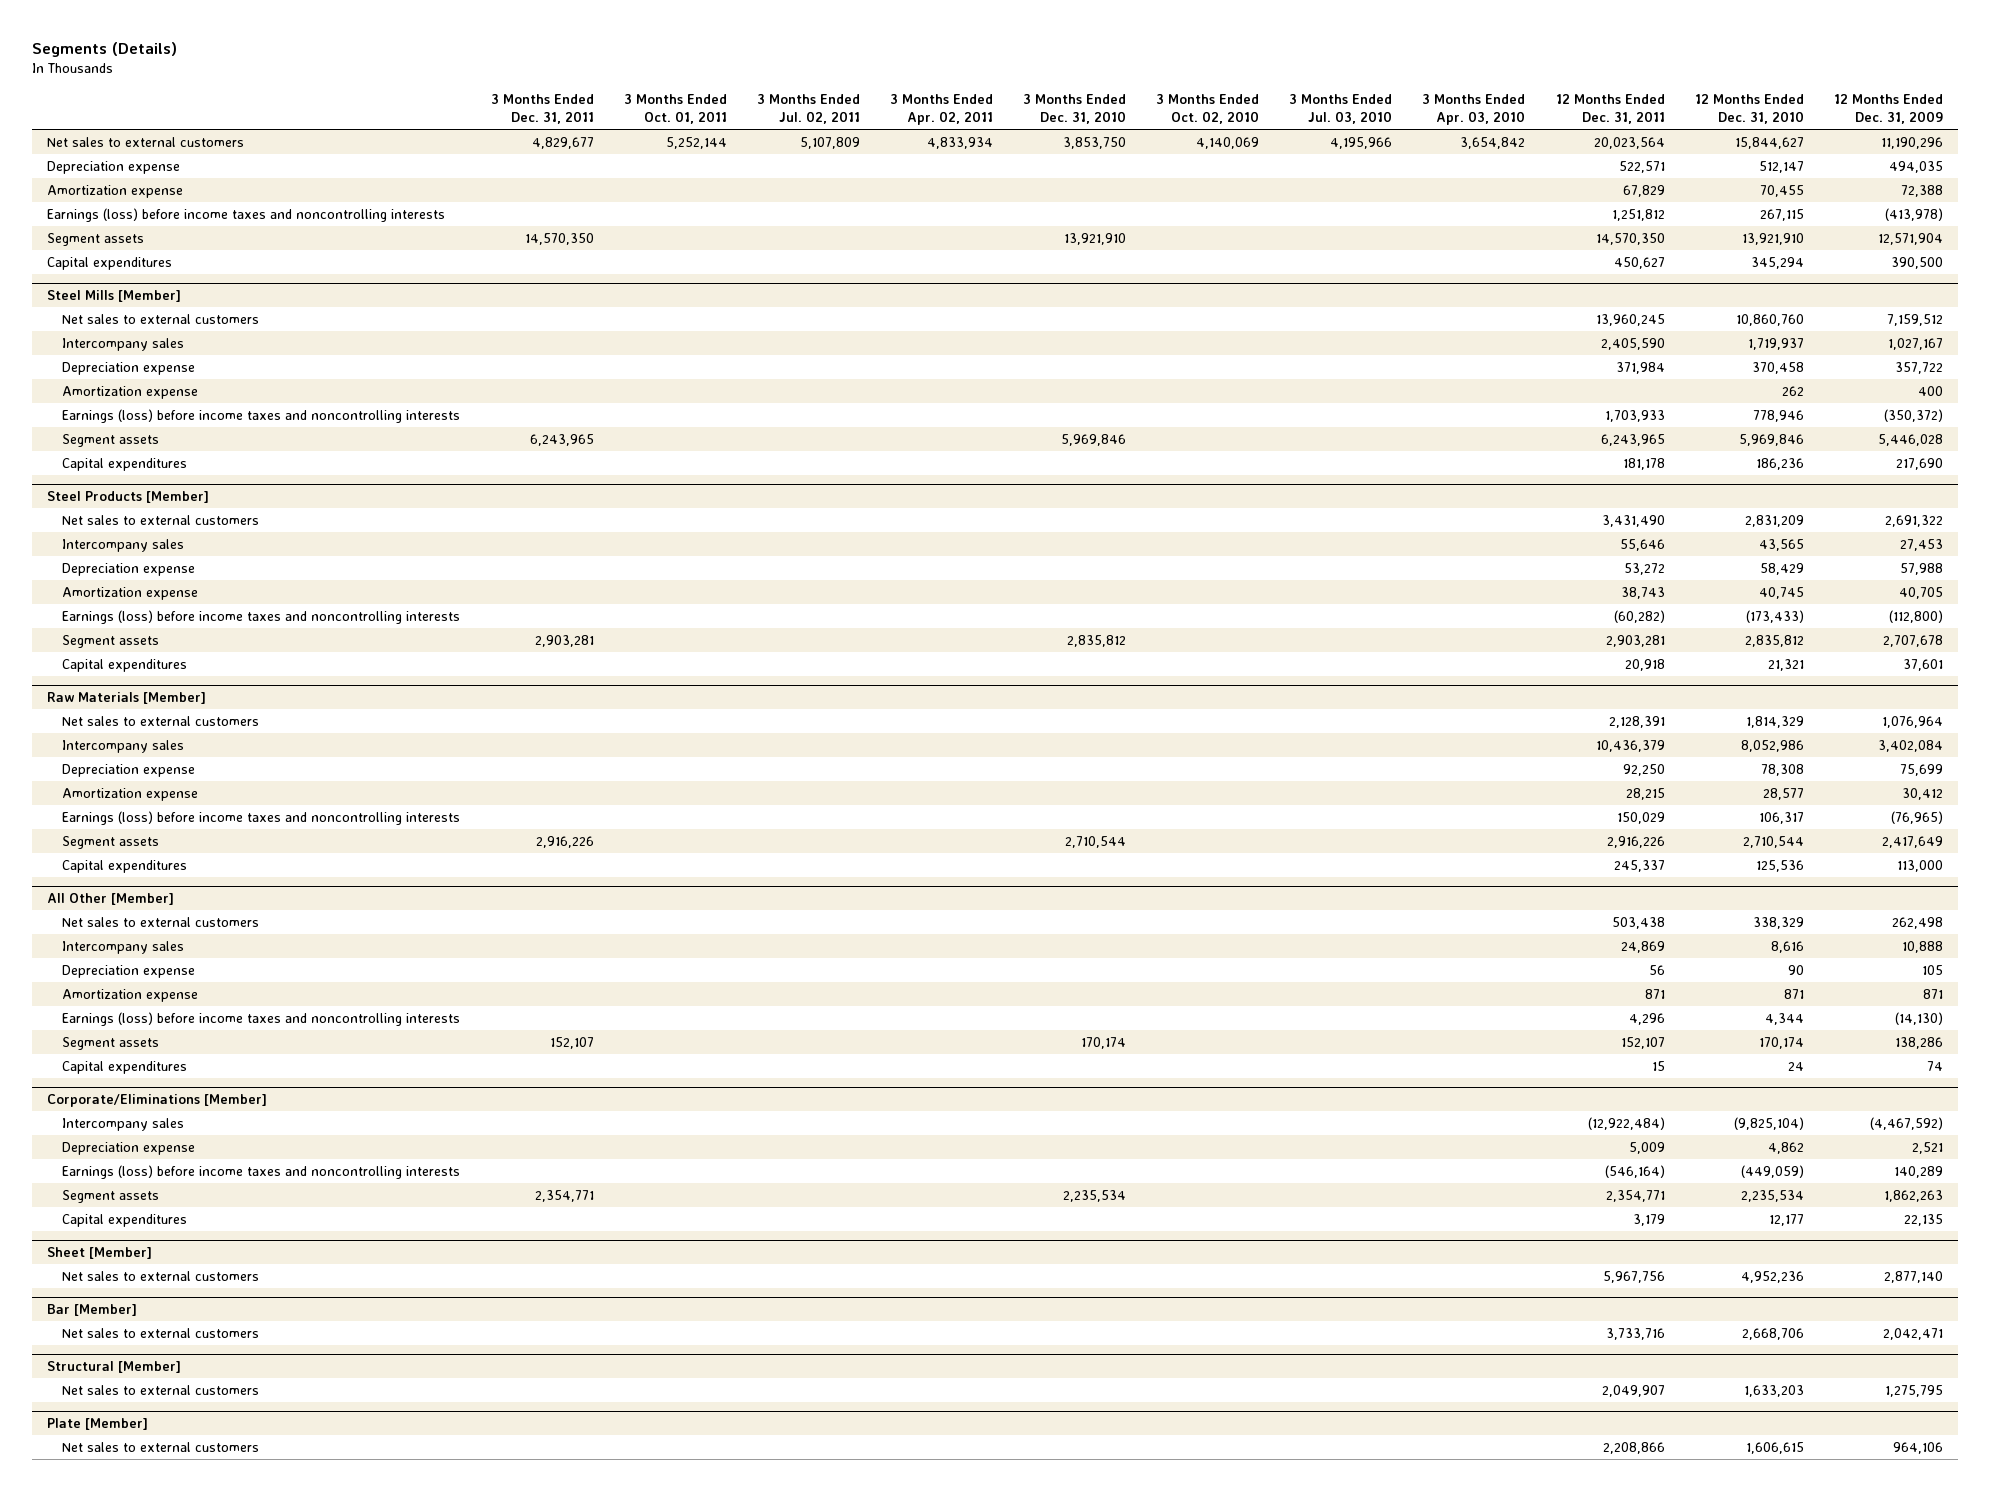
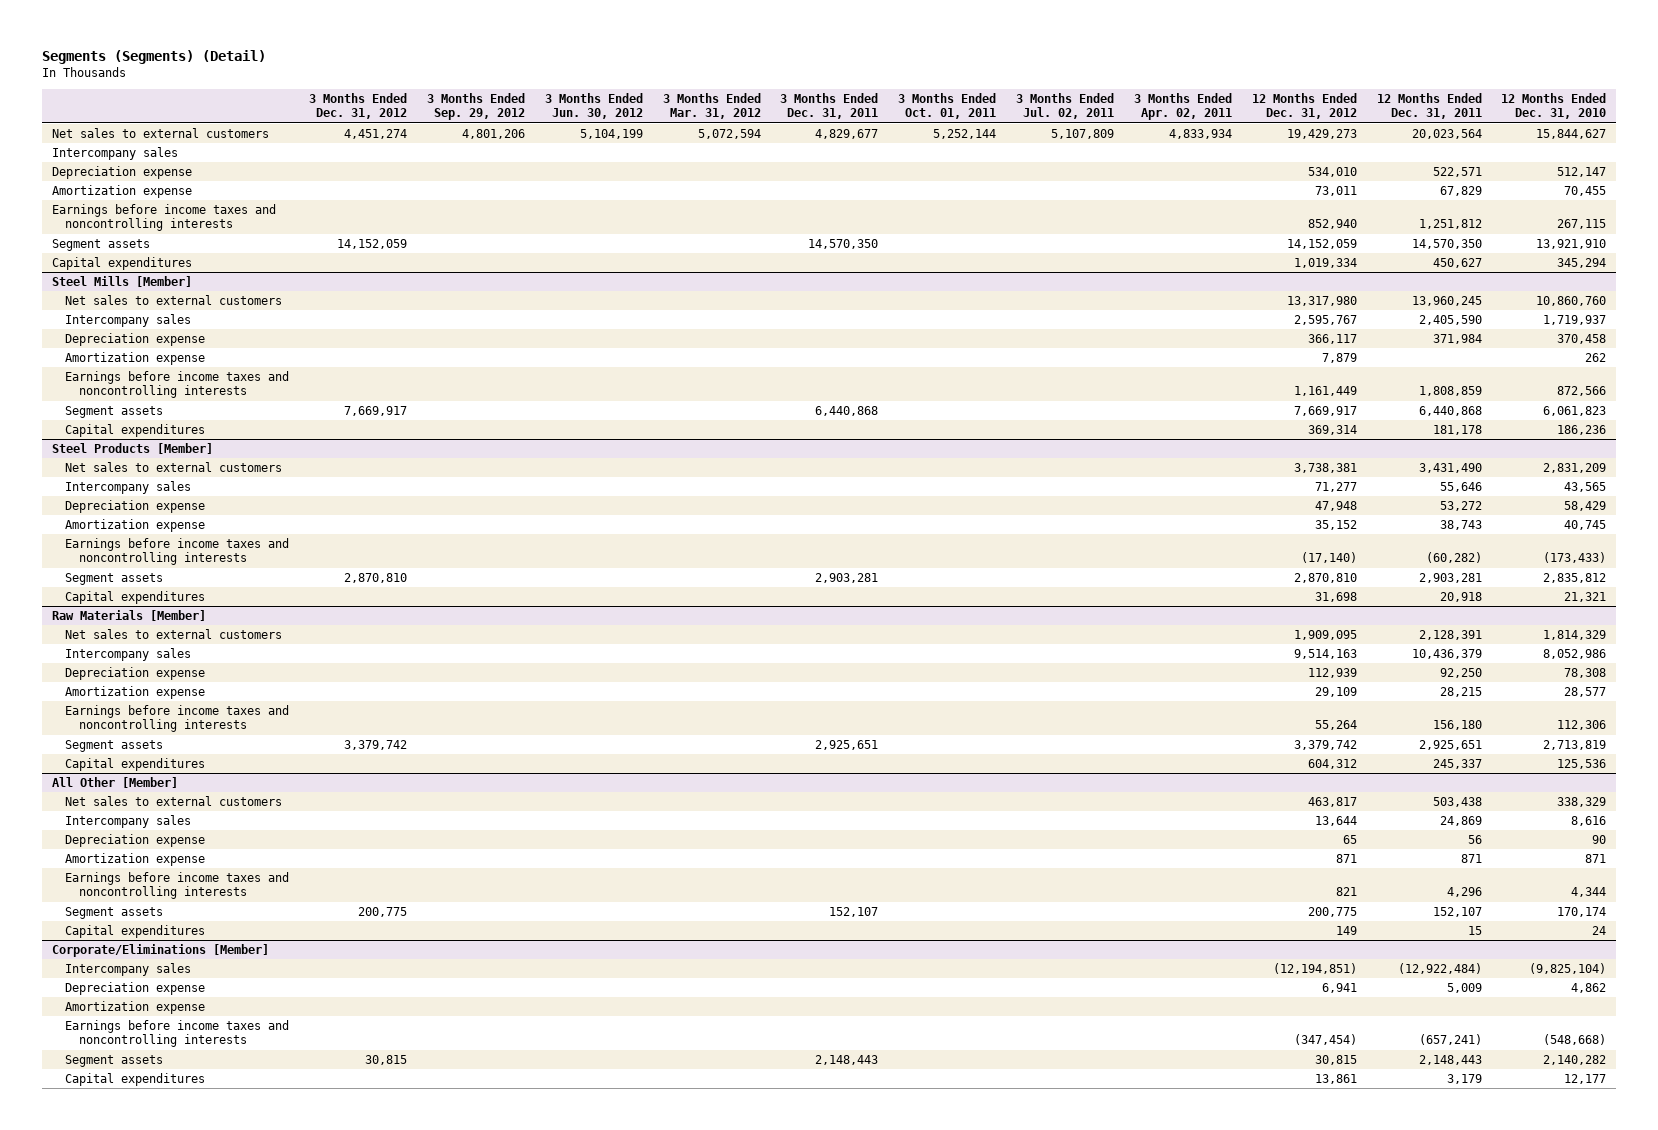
[31,41,177,57] Segments (Details) -> [41,49,266,64] Segments (Segments) (Detail)
[1023,93,1127,125] 3 Months Ended Dec. 31, 2010 -> none
[1156,93,1260,125] 3 Months Ended Oct. 02, 2010 -> none
[1289,93,1393,125] 3 Months Ended Jul. 03, 2010 -> none
[1422,93,1526,126] 3 Months Ended Apr. 03, 2010 -> none
[1833,93,1943,125] 12 Months Ended Dec. 31, 2009 -> none
none -> [309,92,408,120] 3 Months Ended Dec. 31, 2012
none -> [427,92,526,121] 3 Months Ended Sep. 29, 2012
none -> [544,92,643,120] 3 Months Ended Jun. 30, 2012
none -> [662,92,761,120] 3 Months Ended Mar. 31, 2012
none -> [1251,92,1357,120] 12 Months Ended Dec. 31, 2012
none -> [51,147,178,161] Intercompany sales
[46,207,445,222] Earnings (loss) before income taxes and noncontrolling interests -> [51,204,276,232] Earnings before income taxes and noncontrolling interests
[62,408,461,423] Earnings (loss) before income taxes and noncontrolling interests -> [65,371,290,399] Earnings before income taxes and noncontrolling interests
[1604,409,1665,422] 1,703,933 -> [1418,386,1482,397] 1,808,859
[1752,409,1804,422] 778,946 -> [1557,386,1607,397] 872,566
[529,433,594,446] 6,243,965 -> [815,406,879,417] 6,440,868
[1600,433,1665,446] 6,243,965 -> [1418,406,1482,417] 6,440,868
[1738,433,1804,446] 5,969,846 -> [1543,406,1607,417] 6,061,823
[62,609,461,624] Earnings (loss) before income taxes and noncontrolling interests -> [65,538,290,566] Earnings before income taxes and noncontrolling interests
[62,810,461,825] Earnings (loss) before income taxes and noncontrolling interests -> [65,705,290,733] Earnings before income taxes and noncontrolling interests
[1616,811,1665,824] 150,029 -> [1432,720,1482,731] 156,180
[1758,811,1804,824] 106,317 -> [1557,720,1607,731] 112,306
[535,835,594,848] 2,916,226 -> [815,740,879,751] 2,925,651
[1606,835,1665,848] 2,916,226 -> [1418,740,1482,751] 2,925,651
[1742,835,1804,848] 2,710,544 -> [1543,740,1607,751] 2,713,819
[62,1011,461,1026] Earnings (loss) before income taxes and noncontrolling interests -> [65,872,290,900] Earnings before income taxes and noncontrolling interests
none -> [65,1001,206,1015] Amortization expense
[62,1164,461,1179] Earnings (loss) before income taxes and noncontrolling interests -> [65,1020,290,1048] Earnings before income taxes and noncontrolling interests
[1604,1164,1665,1178] (546,164) -> [1418,1034,1482,1046] (657,241)
[1740,1164,1804,1178] (449,059) -> [1543,1034,1607,1046] (548,668)
[534,1189,594,1202] 2,354,771 -> [815,1055,879,1066] 2,148,443
[1605,1189,1665,1202] 2,354,771 -> [1418,1055,1482,1066] 2,148,443
[1740,1189,1804,1202] 2,235,534 -> [1543,1055,1607,1066] 2,140,282
[46,1246,152,1259] Sheet [Member] -> none
[62,1270,260,1281] Net sales to external customers -> none
[46,1303,137,1316] Bar [Member] -> none
[62,1327,260,1338] Net sales to external customers -> none
[46,1360,181,1373] Structural [Member] -> none
[62,1384,260,1395] Net sales to external customers -> none
[46,1417,148,1430] Plate [Member] -> none
[62,1441,260,1452] Net sales to external customers -> none

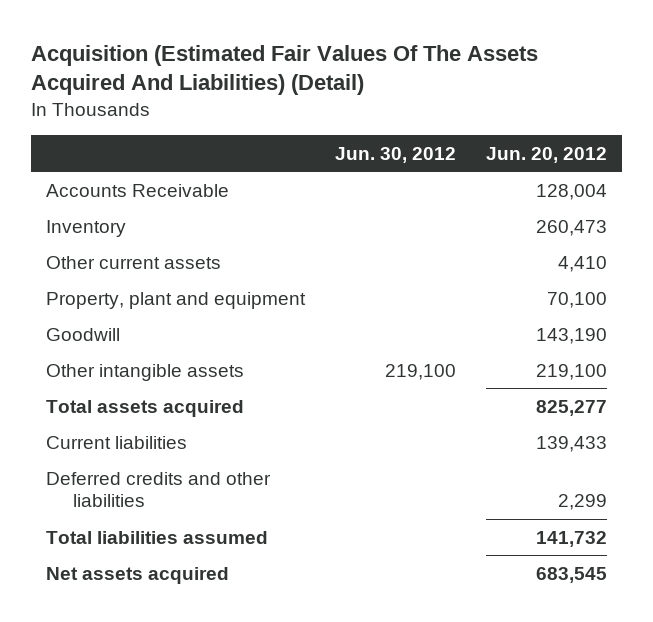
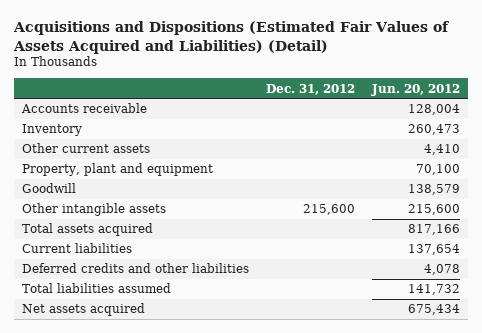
[30,44,538,96] Acquisition (Estimated Fair Values Of The Assets Acquired And Liabilities) (Detail) -> [13,21,450,54] Acquisitions and Dispositions (Estimated Fair Values of Assets Acquired and Liabilities) (Detail)
[334,146,456,163] Jun. 30, 2012 -> none
none -> [265,83,355,95] Dec. 31, 2012
[45,183,229,197] Accounts Receivable -> [21,103,148,114] Accounts receivable
[536,327,608,344] 143,190 -> [407,184,460,196] 138,579
[536,363,608,380] 219,100 -> [407,204,460,216] 215,600
[536,399,608,416] 825,277 -> [407,224,460,236] 817,166
[536,435,608,452] 139,433 -> [407,244,460,256] 137,654
[558,494,608,511] 2,299 -> [423,264,460,276] 4,078
[536,566,608,583] 683,545 -> [407,304,460,316] 675,434

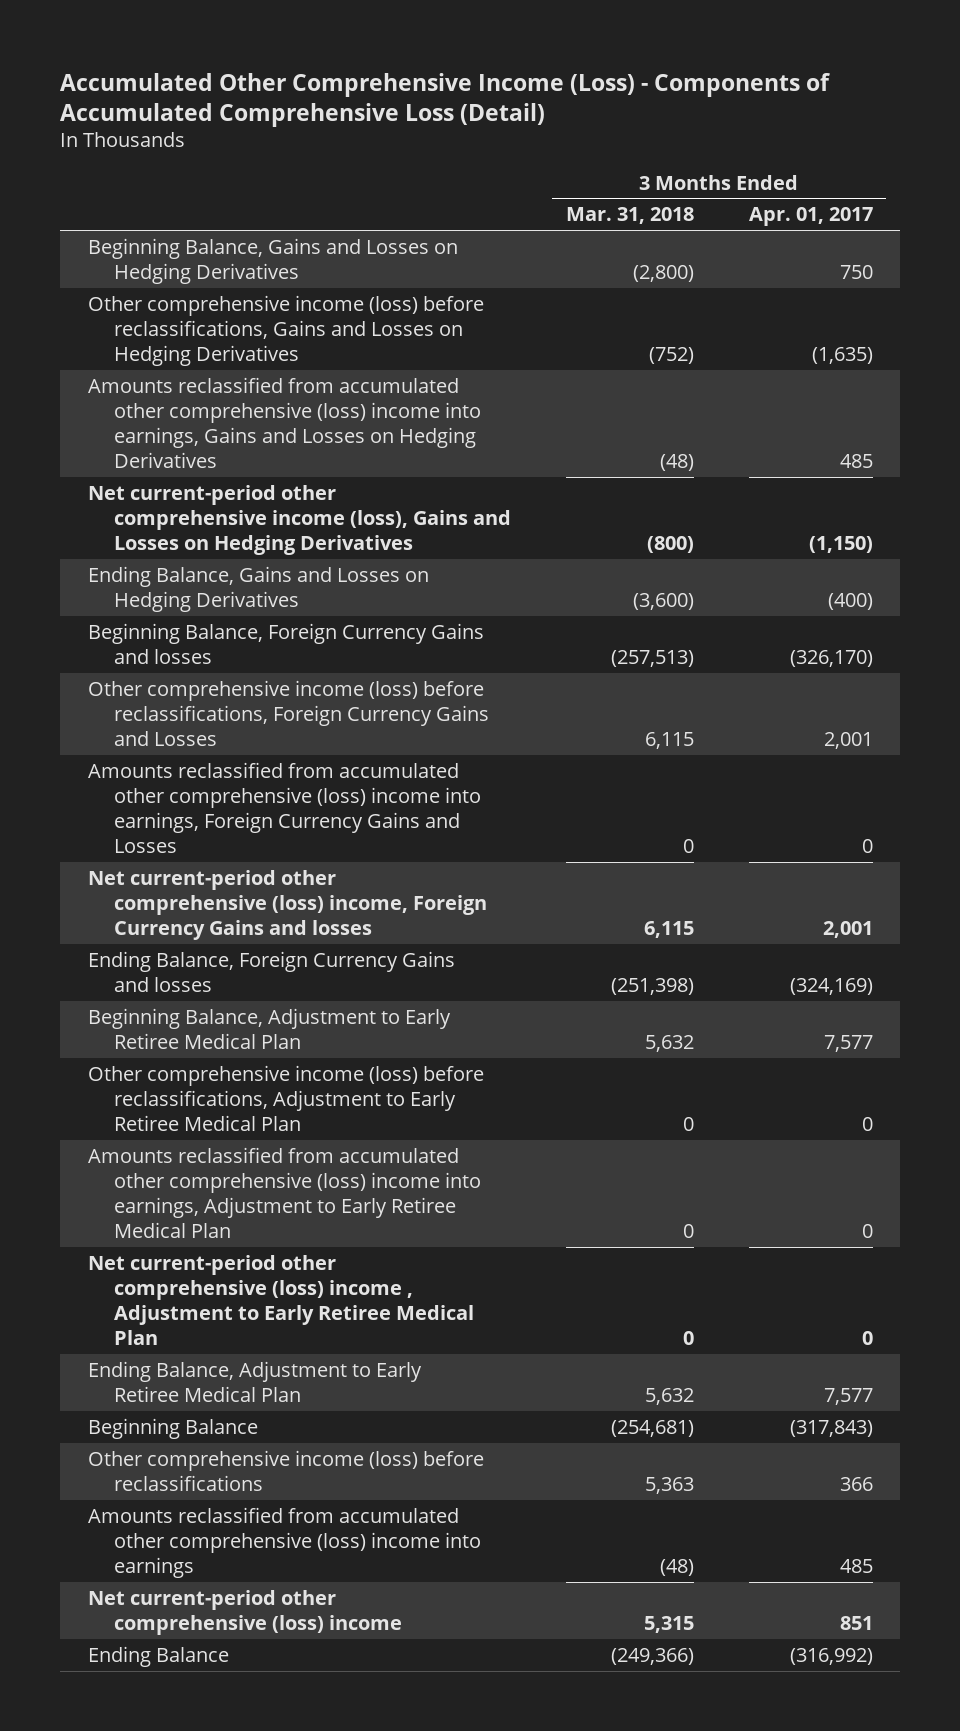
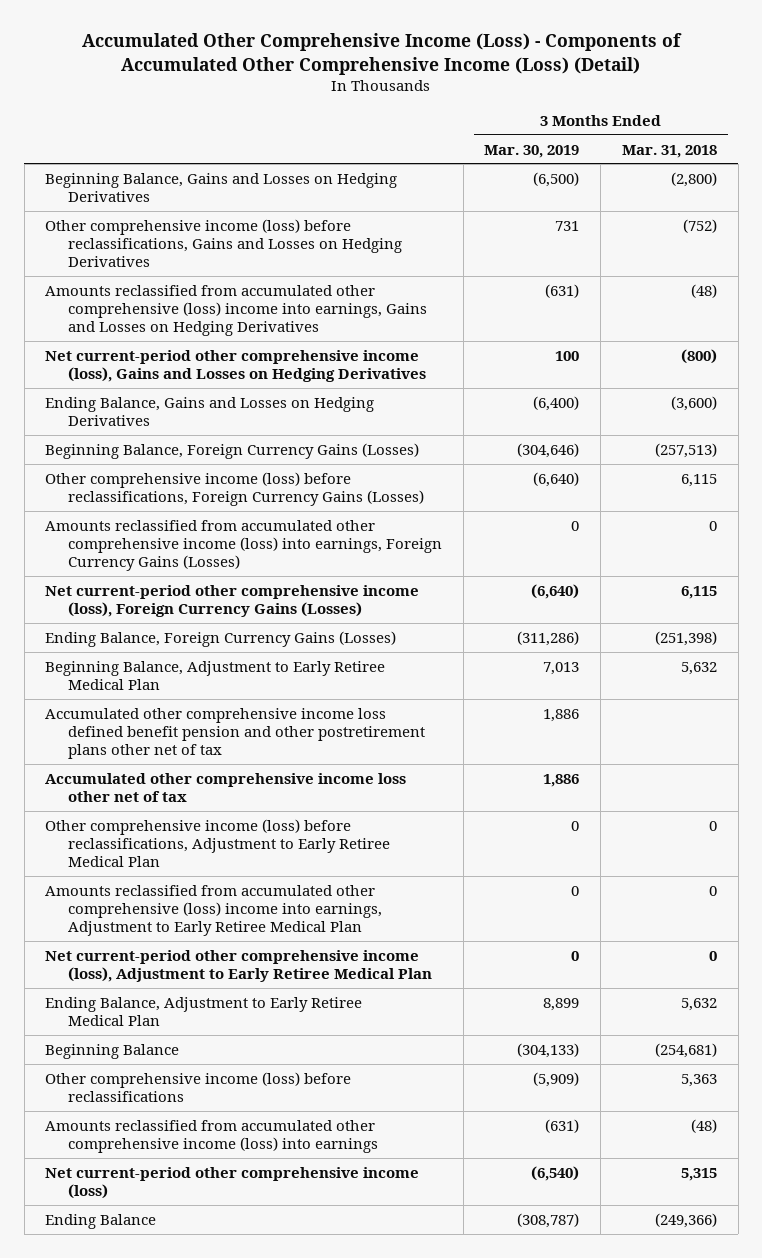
[60,72,831,127] Accumulated Other Comprehensive Income (Loss) - Components of Accumulated Comprehensive Loss (Detail) -> [82,33,683,75] Accumulated Other Comprehensive Income (Loss) - Components of Accumulated Other Comprehensive Income (Loss) (Detail)
[748,207,873,227] Apr. 01, 2017 -> none
none -> [484,144,580,158] Mar. 30, 2019
[87,622,484,665] Beginning Balance, Foreign Currency Gains and losses -> [45,442,420,459] Beginning Balance, Foreign Currency Gains (Losses)
[87,679,489,747] Other comprehensive income (loss) before reclassifications, Foreign Currency Gains and Losses -> [45,471,424,507] Other comprehensive income (loss) before reclassifications, Foreign Currency Gains (Losses)
[87,761,481,854] Amounts reclassified from accumulated other comprehensive (loss) income into earnings, Foreign Currency Gains and Losses -> [45,519,442,572] Amounts reclassified from accumulated other comprehensive income (loss) into earnings, Foreign Currency Gains (Losses)
[87,869,487,941] Net current-period other comprehensive (loss) income, Foreign Currency Gains and losses -> [45,584,420,618] Net current-period other comprehensive income (loss), Foreign Currency Gains (Losses)
[87,950,455,993] Ending Balance, Foreign Currency Gains and losses -> [45,630,397,647] Ending Balance, Foreign Currency Gains (Losses)
none -> [45,707,425,760] Accumulated other comprehensive income loss defined benefit pension and other postretirement plans other net of tax
none -> [45,772,407,803] Accumulated other comprehensive income loss other net of tax
[87,1254,474,1346] Net current-period other comprehensive (loss) income , Adjustment to Early Retiree Medical Plan -> [45,949,432,983] Net current-period other comprehensive income (loss), Adjustment to Early Retiree Medical Plan
[87,1506,481,1579] Amounts reclassified from accumulated other comprehensive (loss) income into earnings -> [45,1119,378,1154] Amounts reclassified from accumulated other comprehensive income (loss) into earnings
[87,1589,402,1636] Net current-period other comprehensive (loss) income -> [45,1166,420,1200] Net current-period other comprehensive income (loss)

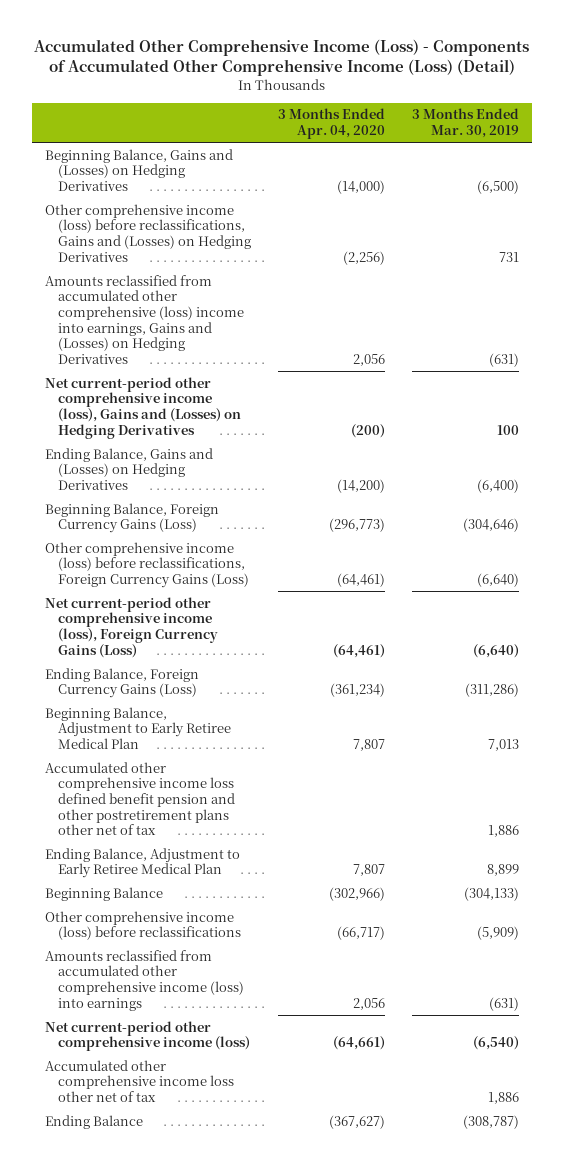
[622,144,718,158] Mar. 31, 2018 -> none
none -> [277,108,385,139] 3 Months Ended Apr. 04, 2020
[45,519,442,572] Amounts reclassified from accumulated other comprehensive income (loss) into earnings, Foreign Currency Gains (Losses) -> none
[45,172,398,203] Beginning Balance, Gains and Losses on Hedging Derivatives -> [45,148,234,191] Beginning Balance, Gains and (Losses) on Hedging Derivatives
[45,218,402,268] Other comprehensive income (loss) before reclassifications, Gains and Losses on Hedging Derivatives -> [45,203,252,262] Other comprehensive income (loss) before reclassifications, Gains and (Losses) on Hedging Derivatives
[45,284,427,337] Amounts reclassified from accumulated other comprehensive (loss) income into earnings, Gains and Losses on Hedging Derivatives -> [45,274,245,364] Amounts reclassified from accumulated other comprehensive (loss) income into earnings, Gains and (Losses) on Hedging Derivatives
[45,349,426,383] Net current-period other comprehensive income (loss), Gains and Losses on Hedging Derivatives -> [45,376,242,439] Net current-period other comprehensive income (loss), Gains and (Losses) on Hedging Derivatives
[45,396,375,427] Ending Balance, Gains and Losses on Hedging Derivatives -> [45,447,214,490] Ending Balance, Gains and (Losses) on Hedging Derivatives
[45,442,420,459] Beginning Balance, Foreign Currency Gains (Losses) -> [45,502,220,534] Beginning Balance, Foreign Currency Gains (Loss)
[45,471,424,507] Other comprehensive income (loss) before reclassifications, Foreign Currency Gains (Losses) -> [45,541,250,588] Other comprehensive income (loss) before reclassifications, Foreign Currency Gains (Loss)
[45,584,420,618] Net current-period other comprehensive income (loss), Foreign Currency Gains (Losses) -> [45,596,219,658] Net current-period other comprehensive income (loss), Foreign Currency Gains (Loss)
[45,630,397,647] Ending Balance, Foreign Currency Gains (Losses) -> [45,667,200,699] Ending Balance, Foreign Currency Gains (Loss)
[45,818,390,868] Other comprehensive income (loss) before reclassifications, Adjustment to Early Retiree Medical Plan -> none
[45,884,382,937] Amounts reclassified from accumulated other comprehensive (loss) income into earnings, Adjustment to Early Retiree Medical Plan -> none
[45,949,432,983] Net current-period other comprehensive income (loss), Adjustment to Early Retiree Medical Plan -> none
[45,772,407,803] Accumulated other comprehensive income loss other net of tax -> [45,1059,235,1102] Accumulated other comprehensive income loss other net of tax

